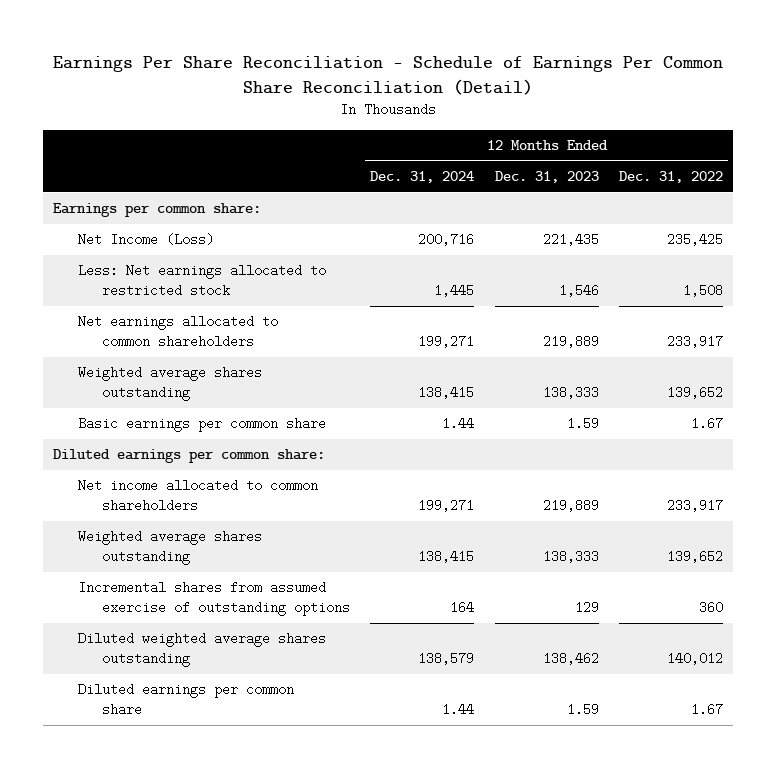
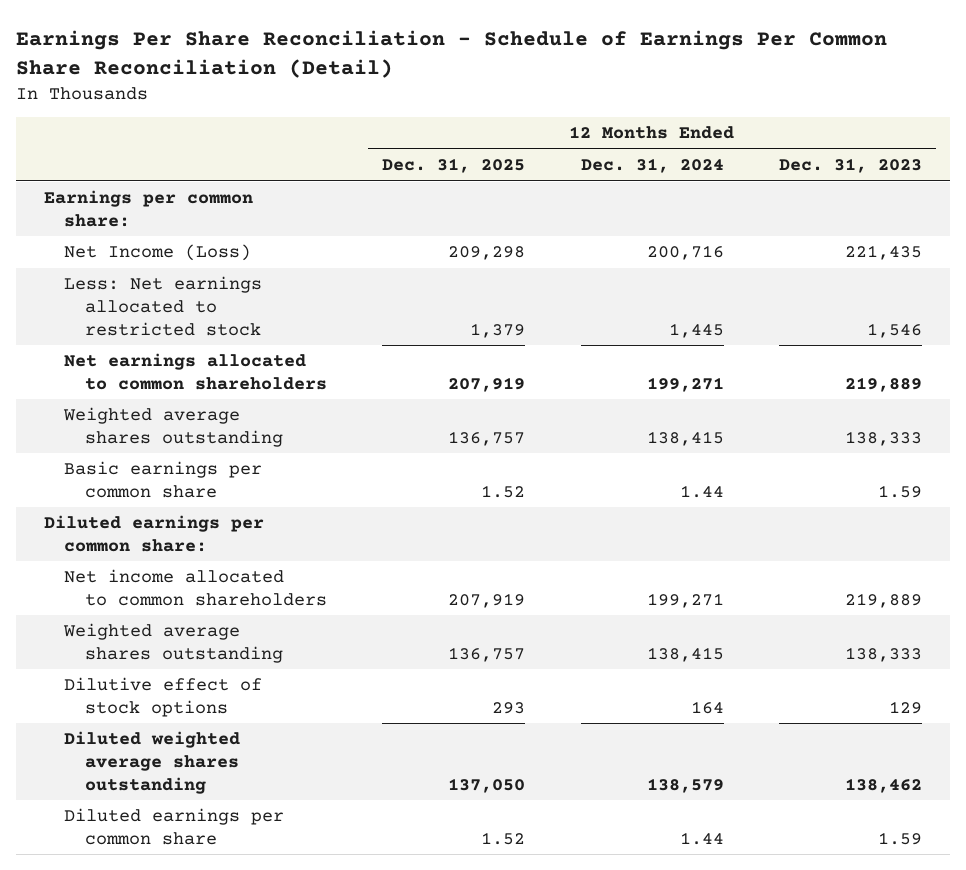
[619,171,724,184] Dec. 31, 2022 -> none
none -> [382,158,526,174] Dec. 31, 2025
[77,581,351,617] Incremental shares from assumed exercise of outstanding options -> [64,677,263,717] Dilutive effect of stock options

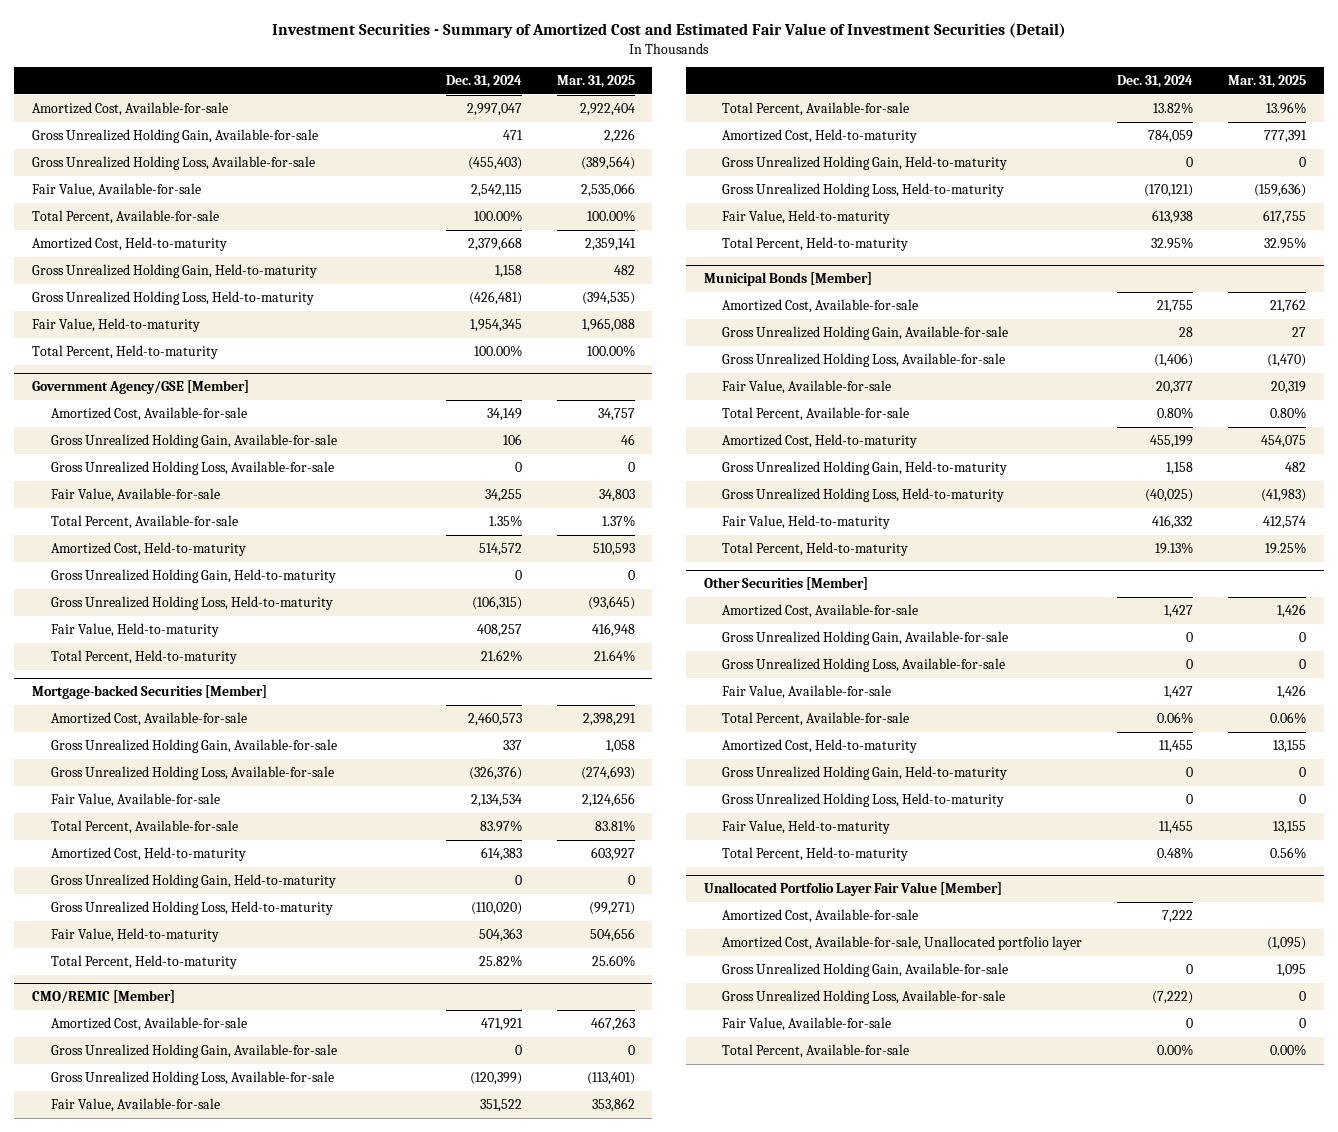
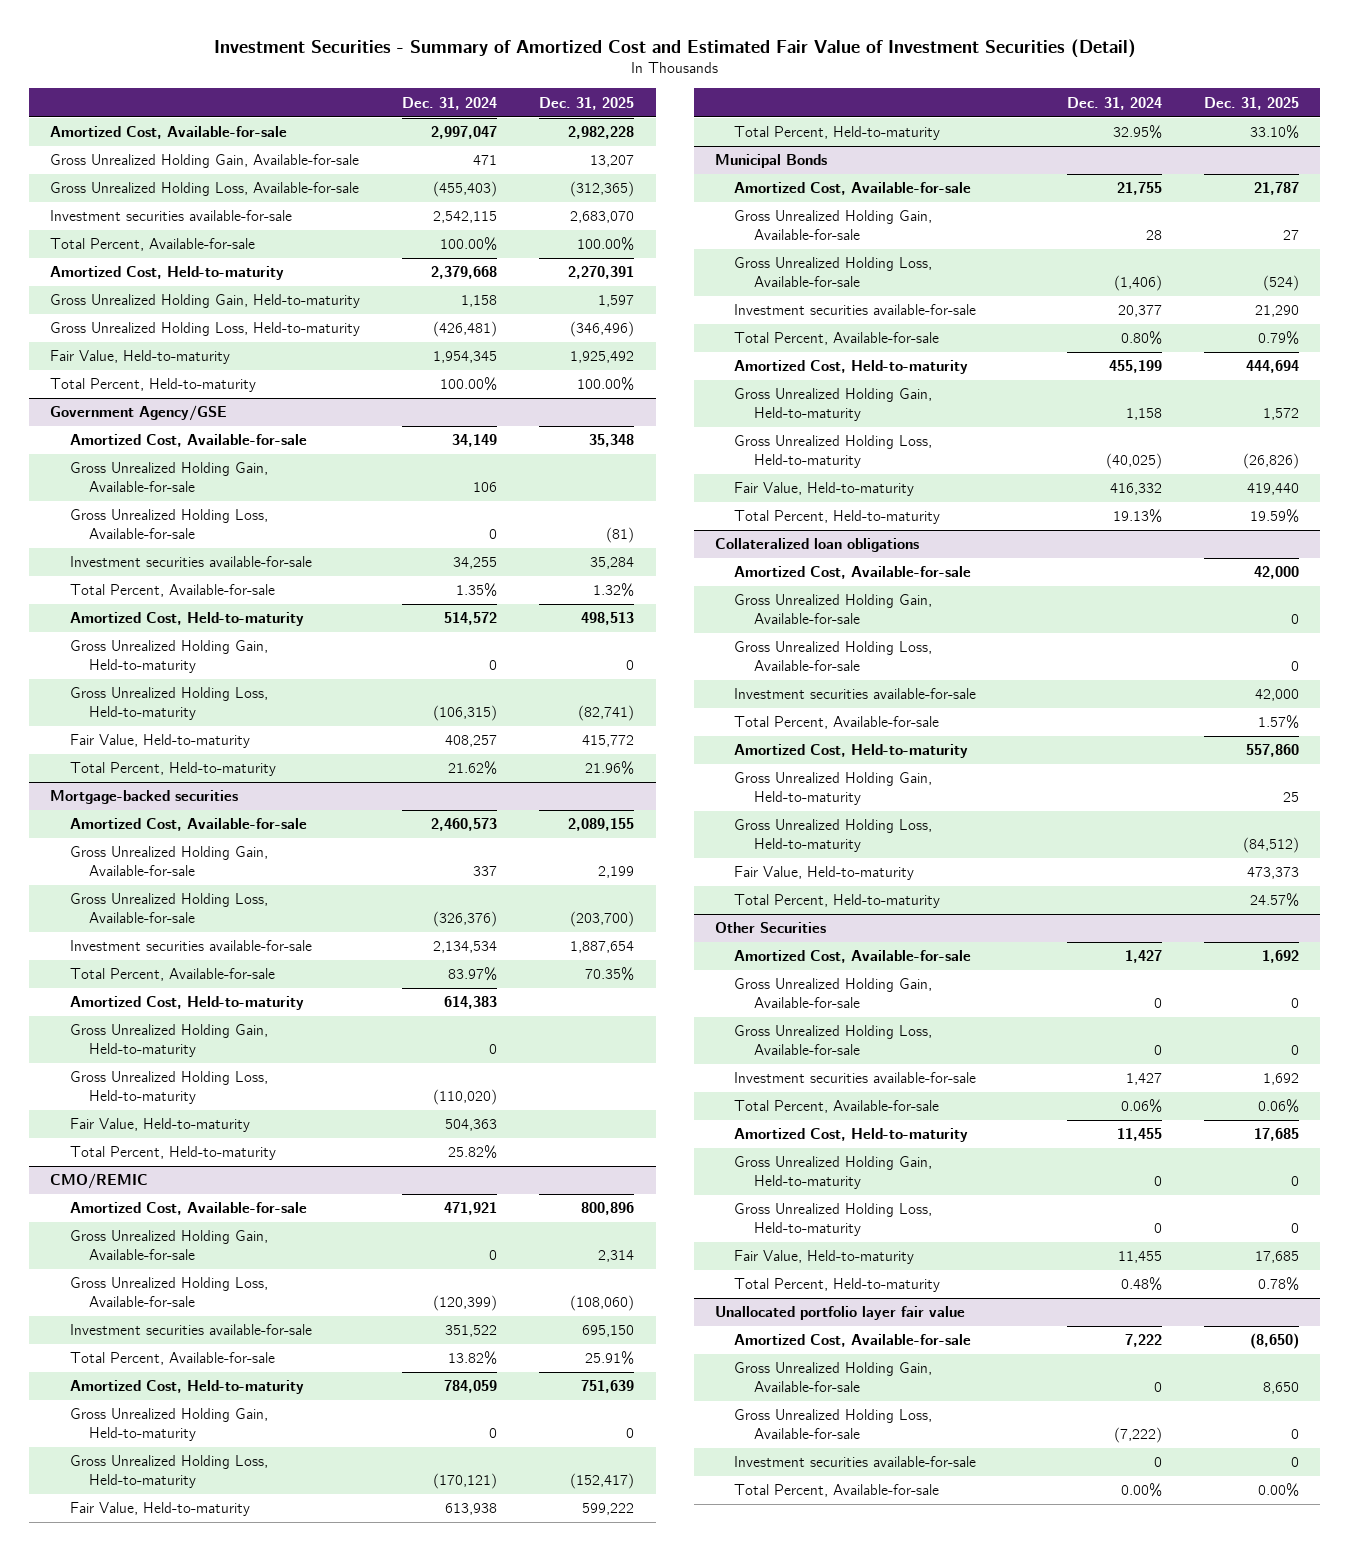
[556,75,635,89] Mar. 31, 2025 -> none
none -> [539,96,635,110] Dec. 31, 2025
[31,182,201,197] Fair Value, Available-for-sale -> [50,210,293,222] Investment securities available-for-sale
[31,380,249,395] Government Agency/GSE [Member] -> [50,405,228,422] Government Agency/GSE
[50,487,220,502] Fair Value, Available-for-sale -> [69,556,312,568] Investment securities available-for-sale
[31,685,267,700] Mortgage-backed Securities [Member] -> [50,790,239,805] Mortgage-backed securities
[50,792,220,807] Fair Value, Available-for-sale -> [69,940,312,952] Investment securities available-for-sale
[31,990,175,1004] CMO/REMIC [Member] -> [50,1173,149,1190] CMO/REMIC
[50,1097,220,1112] Fair Value, Available-for-sale -> [69,1324,312,1336] Investment securities available-for-sale
[703,272,872,287] Municipal Bonds [Member] -> [714,154,827,169] Municipal Bonds
[722,379,892,394] Fair Value, Available-for-sale -> [734,304,977,316] Investment securities available-for-sale
none -> [714,538,919,553] Collateralized loan obligations
none -> [734,566,972,580] Amortized Cost, Available-for-sale
none -> [734,594,933,625] Gross Unrealized Holding Gain, Available-for-sale
none -> [734,641,933,672] Gross Unrealized Holding Loss, Available-for-sale
none -> [734,688,977,700] Investment securities available-for-sale
none -> [734,716,940,730] Total Percent, Available-for-sale
none -> [734,744,969,759] Amortized Cost, Held-to-maturity
none -> [734,772,933,806] Gross Unrealized Holding Gain, Held-to-maturity
none -> [734,819,933,853] Gross Unrealized Holding Loss, Held-to-maturity
none -> [734,866,915,881] Fair Value, Held-to-maturity
none -> [734,894,941,909] Total Percent, Held-to-maturity
[703,577,868,591] Other Securities [Member] -> [714,922,826,934] Other Securities
[722,684,892,699] Fair Value, Available-for-sale -> [734,1072,977,1084] Investment securities available-for-sale
[703,882,1002,897] Unallocated Portfolio Layer Fair Value [Member] -> [714,1306,965,1321] Unallocated portfolio layer fair value
[722,935,1083,950] Amortized Cost, Available-for-sale, Unallocated portfolio layer -> none
[722,1016,892,1031] Fair Value, Available-for-sale -> [734,1456,977,1468] Investment securities available-for-sale

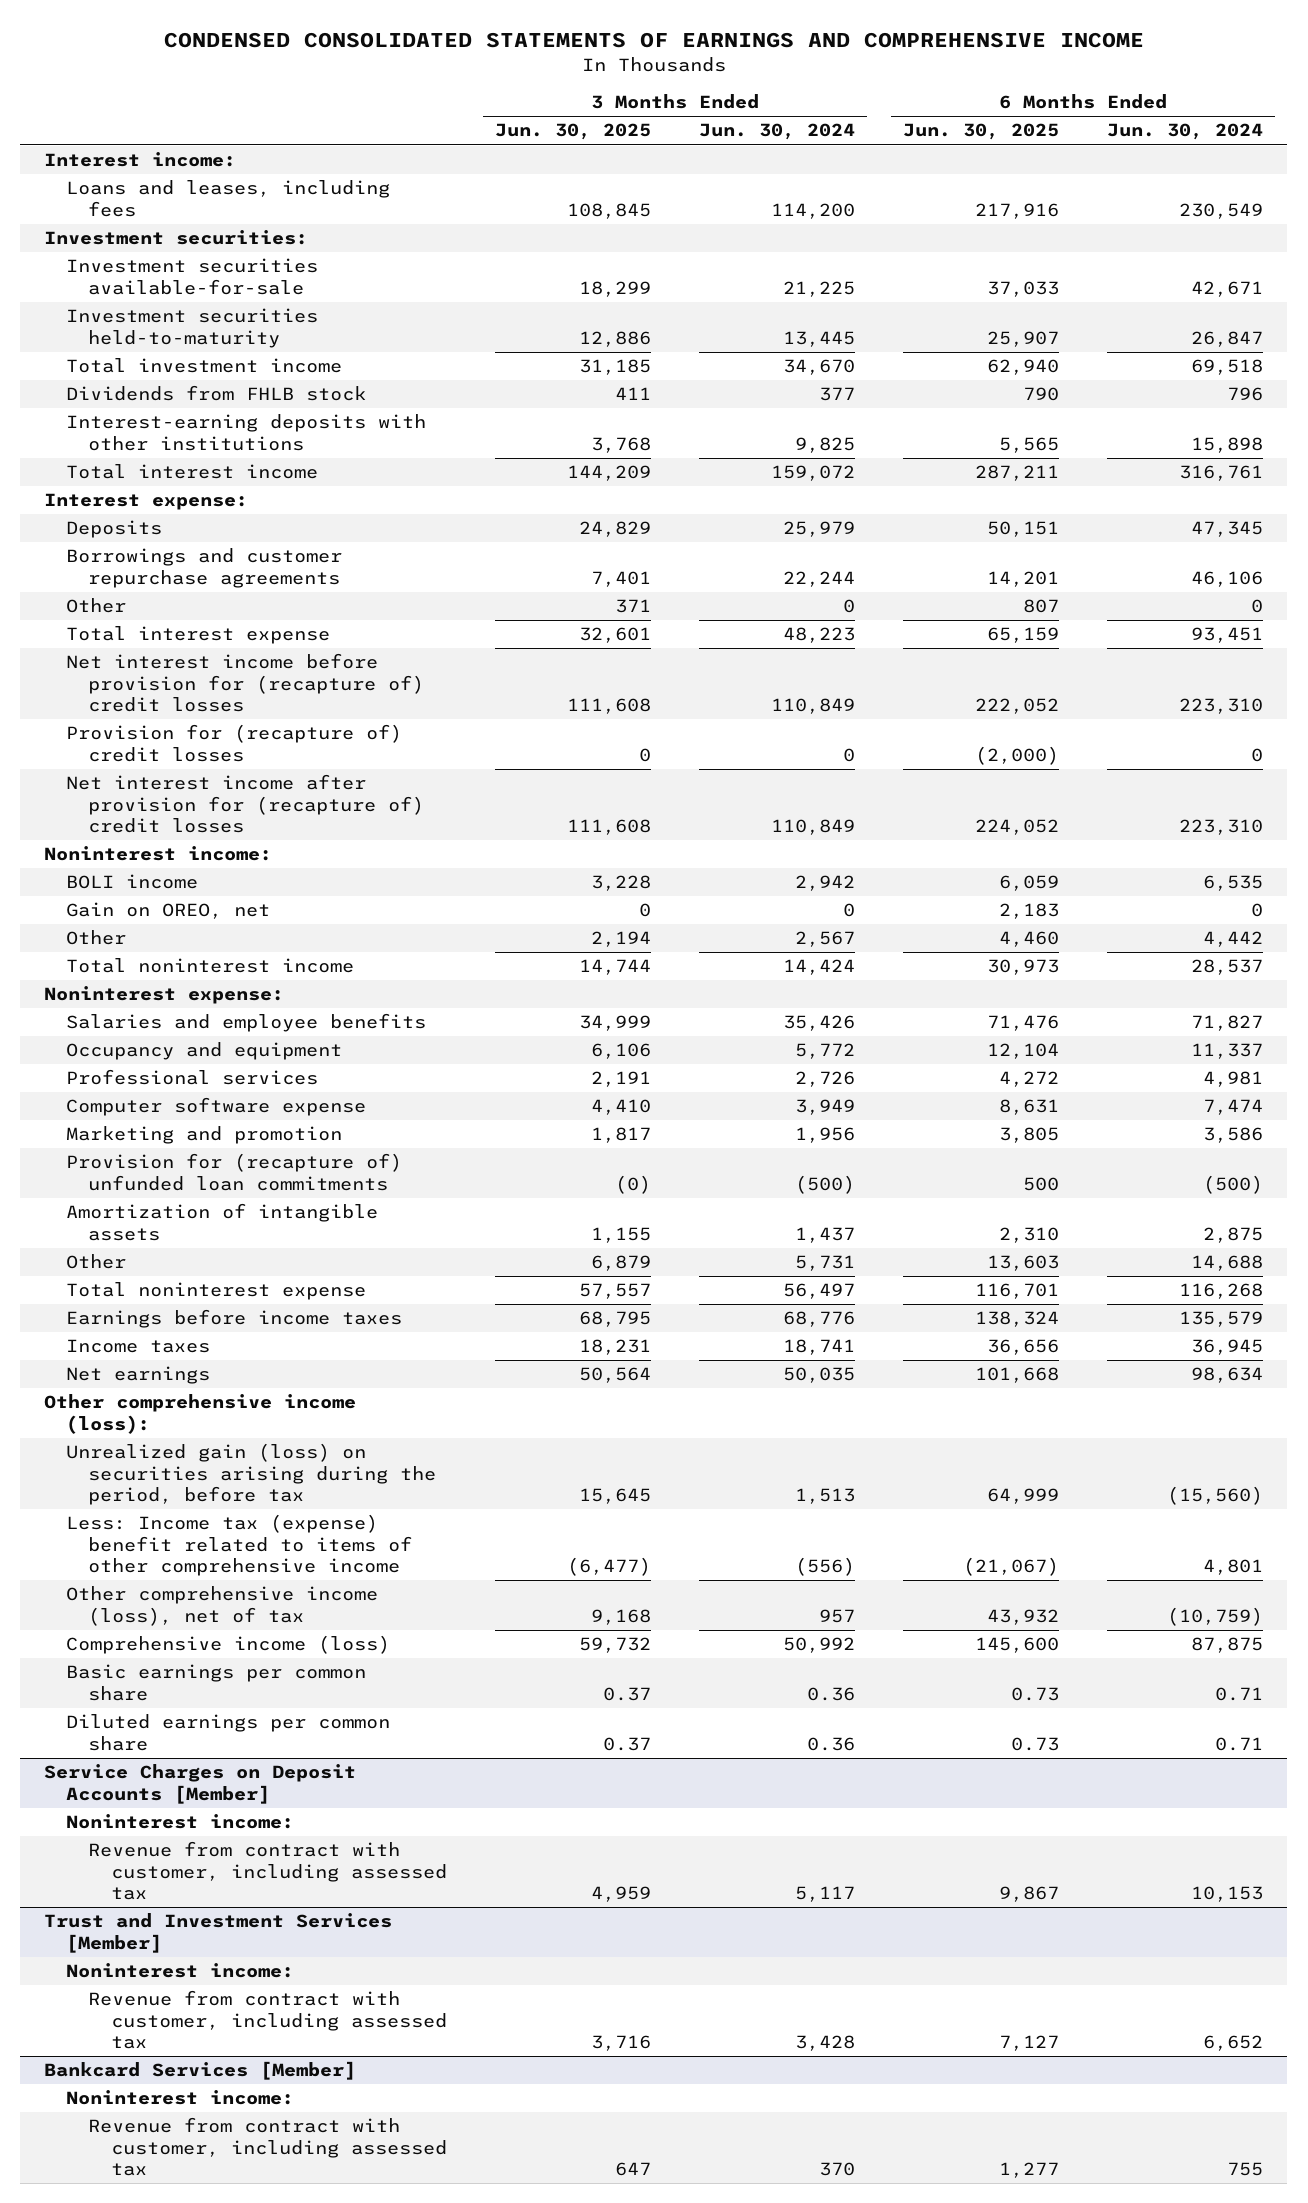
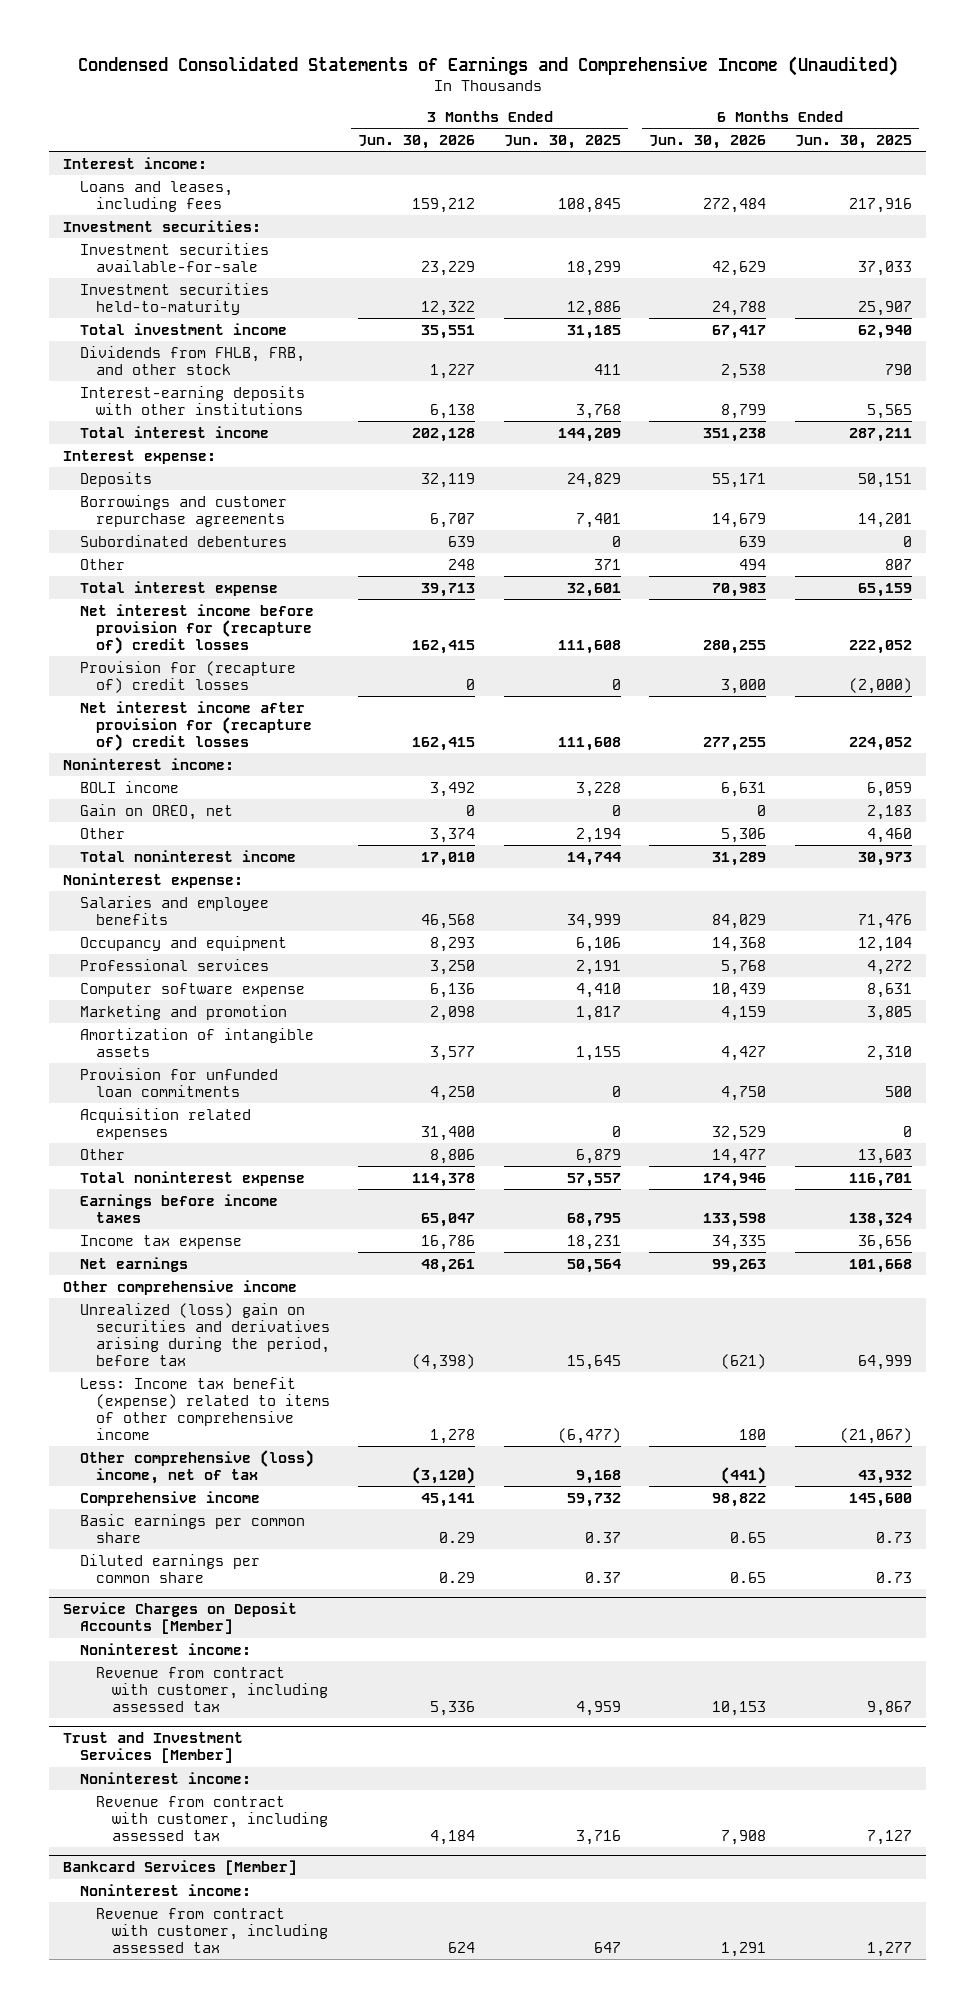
[163,32,1144,49] CONDENSED CONSOLIDATED STATEMENTS OF EARNINGS AND COMPREHENSIVE INCOME -> [77,56,898,77] Condensed Consolidated Statements of Earnings and Comprehensive Income (Unaudited)
[698,123,855,141] Jun. 30, 2024 -> none
[1107,123,1264,141] Jun. 30, 2024 -> none
none -> [358,134,476,149] Jun. 30, 2026
none -> [649,134,767,149] Jun. 30, 2026
[66,385,367,402] Dividends from FHLB stock -> [79,345,305,375] Dividends from FHLB, FRB, and other stock
none -> [79,534,287,547] Subordinated debentures
[66,1153,403,1191] Provision for (recapture of) unfunded loan commitments -> none
none -> [79,1067,278,1097] Provision for unfunded loan commitments
none -> [79,1107,251,1140] Acquisition related expenses
[66,1339,211,1354] Income taxes -> [79,1234,242,1249] Income tax expense
[44,1394,357,1434] Other comprehensive income (loss): -> [63,1279,298,1295] Other comprehensive income
[66,1443,437,1506] Unrealized gain (loss) on securities arising during the period, before tax -> [79,1302,331,1366] Unrealized (loss) gain on securities and derivatives arising during the period, before tax
[66,1514,413,1577] Less: Income tax (expense) benefit related to items of other comprehensive income -> [79,1376,331,1440] Less: Income tax benefit (expense) related to items of other comprehensive income
[66,1586,379,1626] Other comprehensive income (loss), net of tax -> [79,1449,314,1484] Other comprehensive (loss) income, net of tax
[66,1635,391,1655] Comprehensive income (loss) -> [79,1490,260,1506] Comprehensive income

